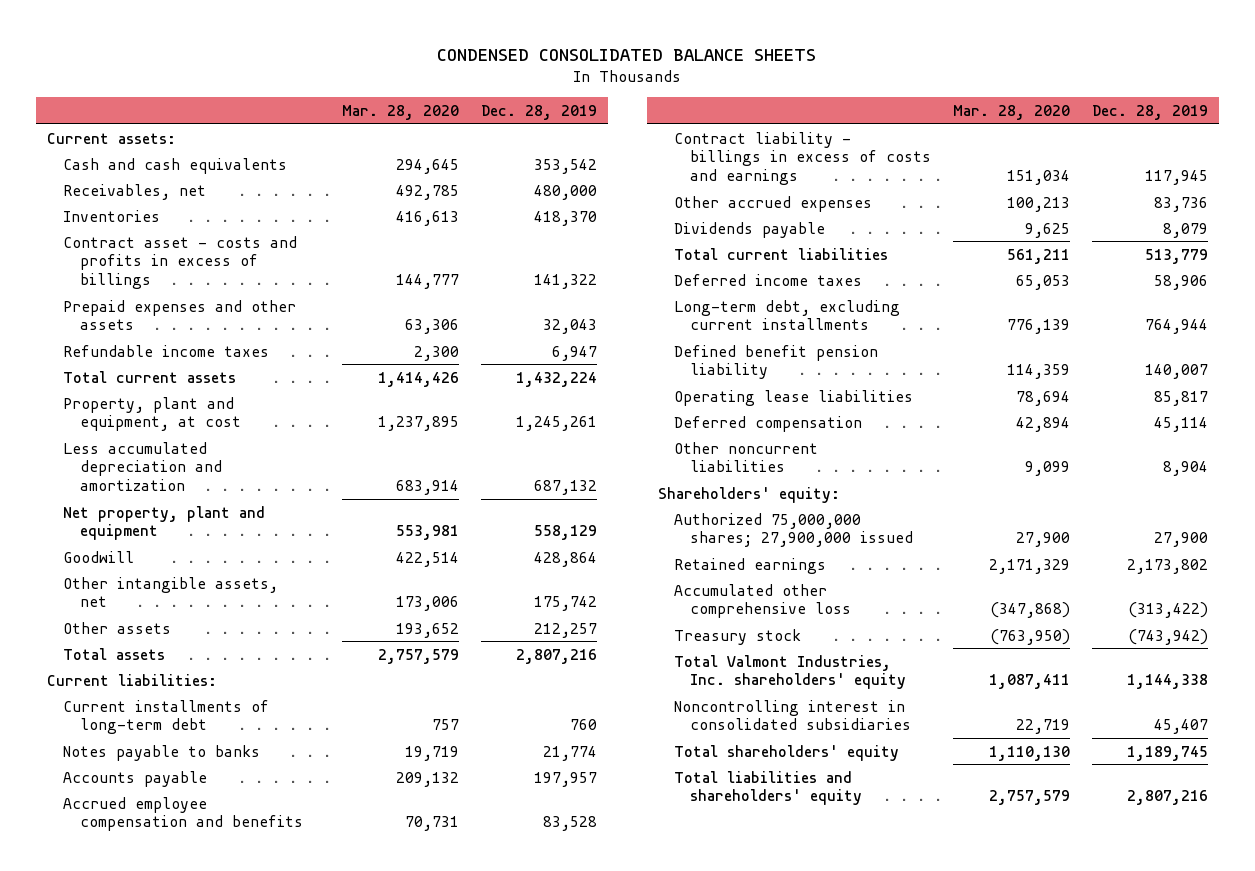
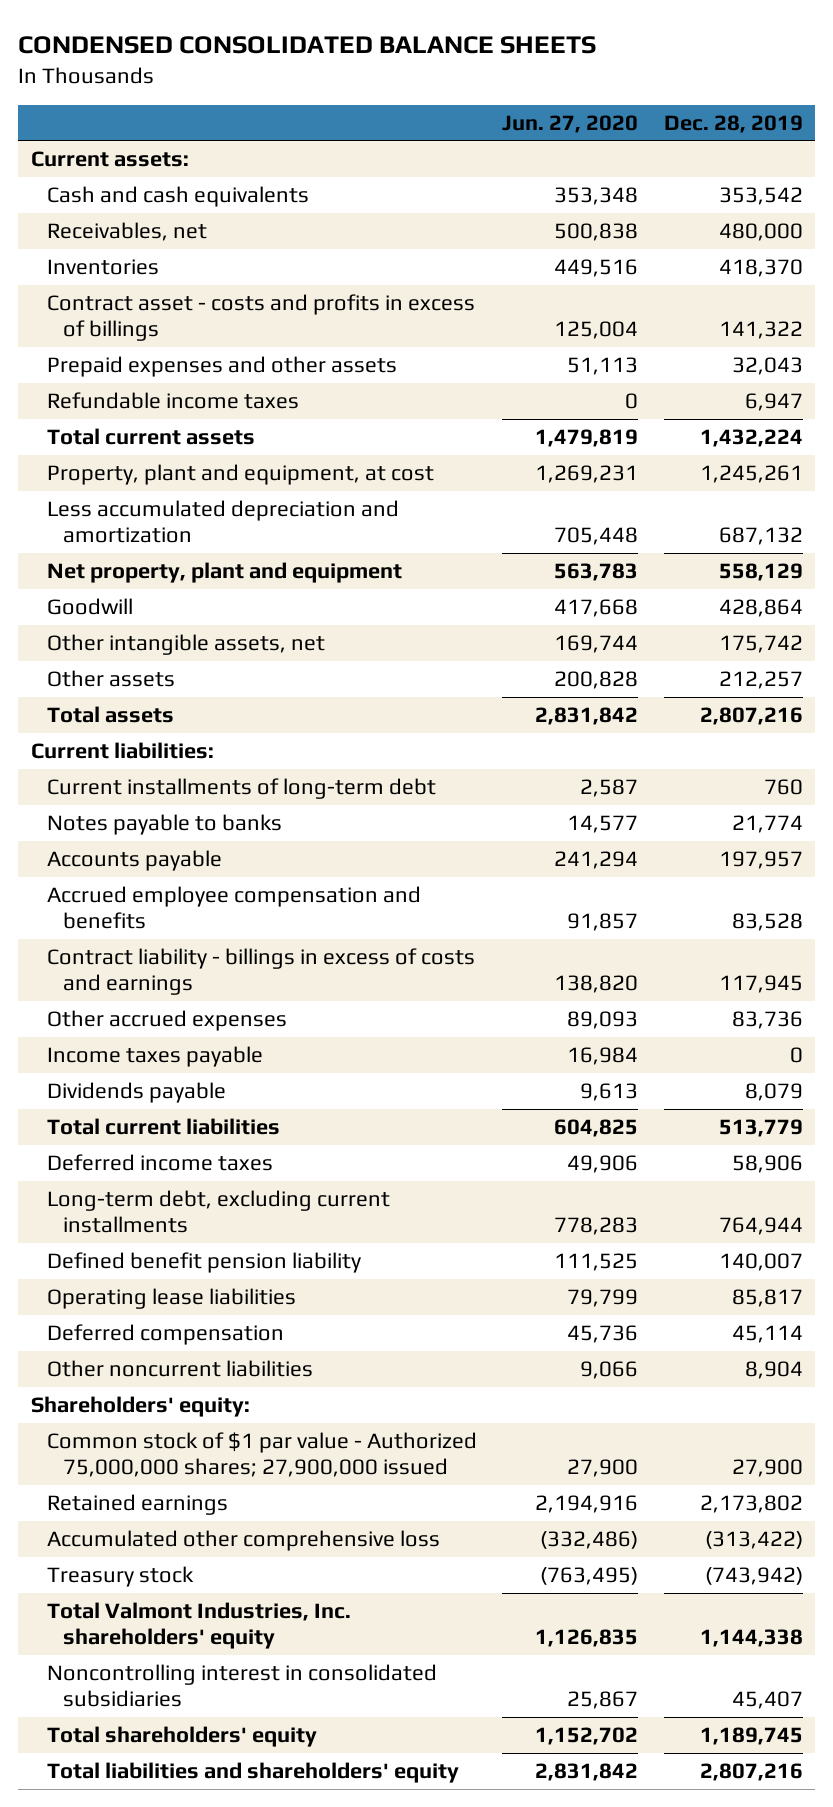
[342,104,460,120] Mar. 28, 2020 -> none
none -> [502,114,639,133] Jun. 27, 2020
none -> [47,1046,264,1068] Income taxes payable
[673,512,914,548] Authorized 75,000,000 shares; 27,900,000 issued -> [47,1432,478,1478] Common stock of $1 par value - Authorized 75,000,000 shares; 27,900,000 issued

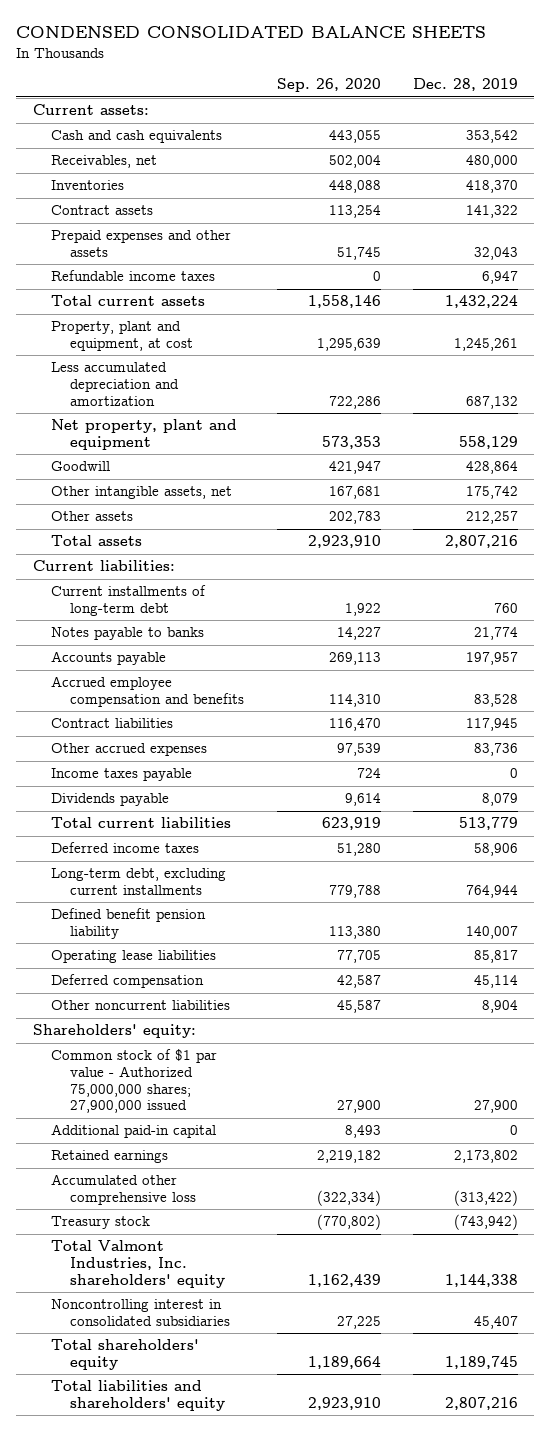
[502,114,639,133] Jun. 27, 2020 -> none
none -> [276,78,381,93] Sep. 26, 2020
[47,294,476,342] Contract asset - costs and profits in excess of billings -> [51,205,154,216] Contract assets
[47,948,476,996] Contract liability - billings in excess of costs and earnings -> [51,718,174,729] Contract liabilities
none -> [51,1124,217,1139] Additional paid-in capital

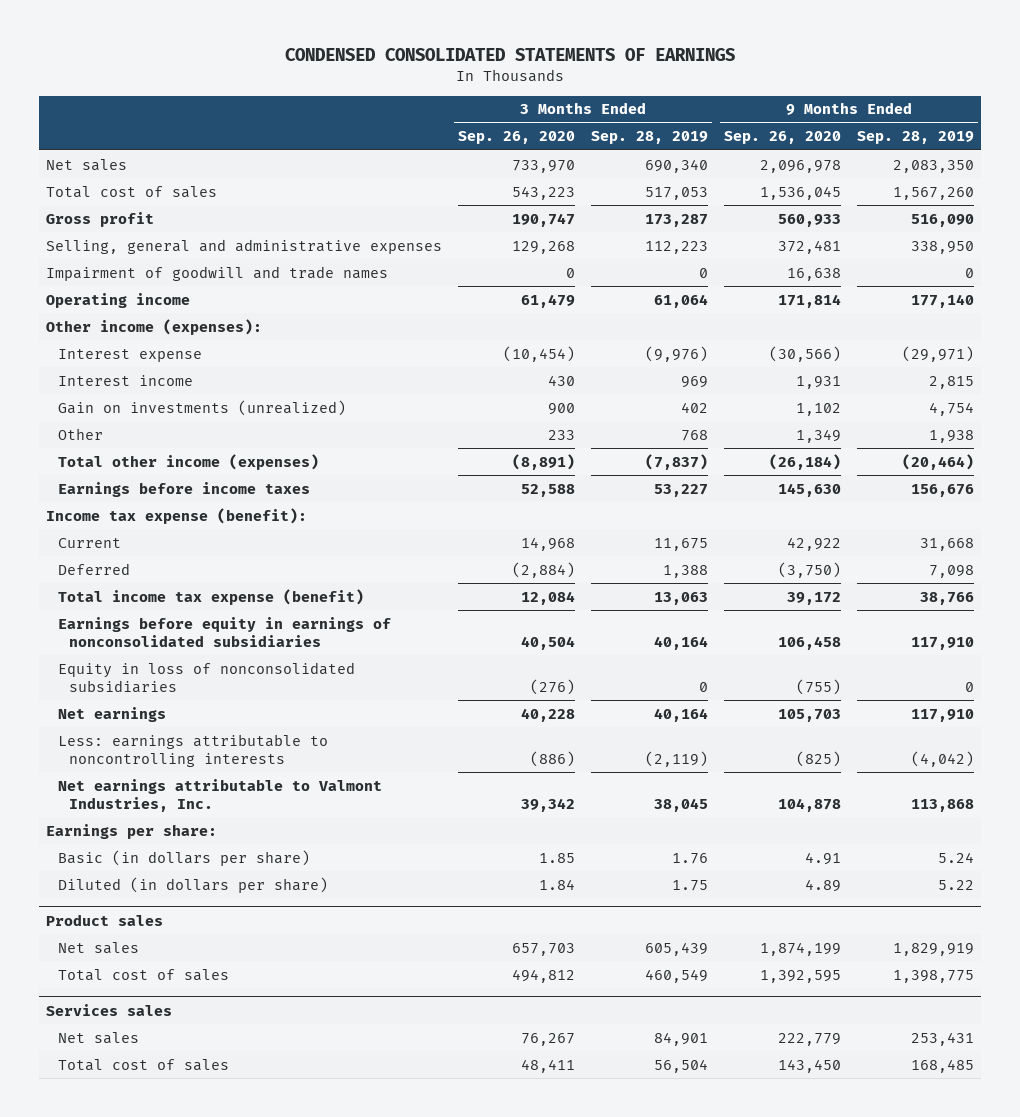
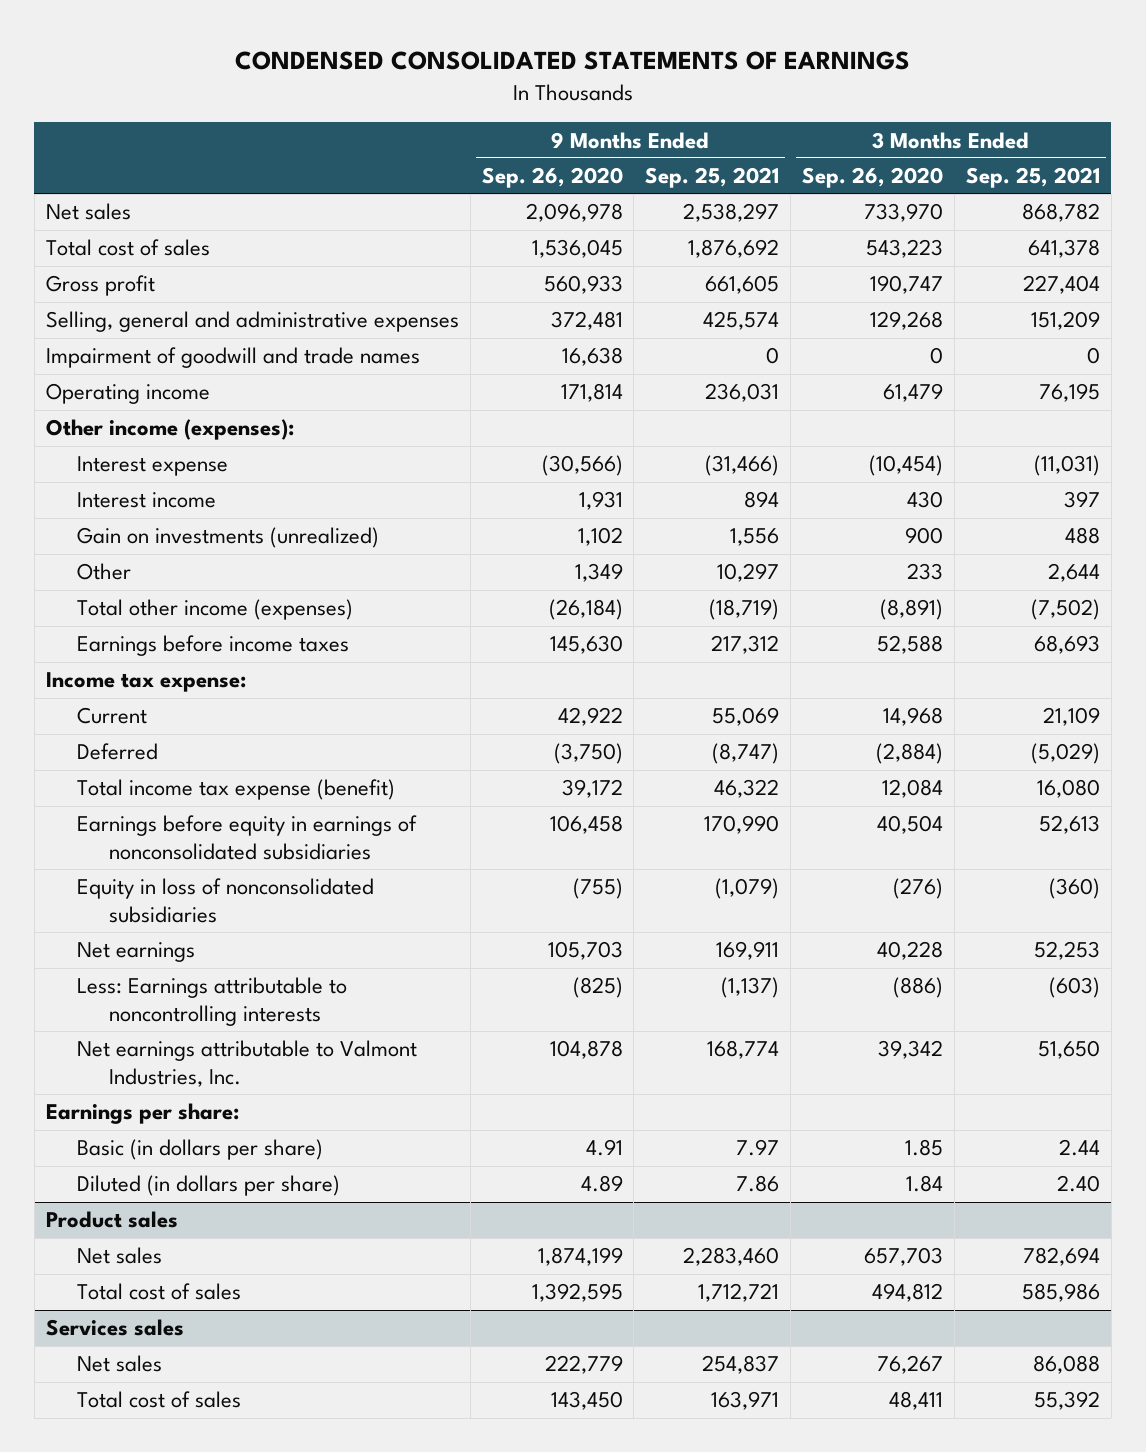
[591,131,709,145] Sep. 28, 2019 -> none
[856,131,974,145] Sep. 28, 2019 -> none
none -> [645,167,780,189] Sep. 25, 2021
none -> [965,167,1100,189] Sep. 25, 2021
[46,507,308,524] Income tax expense (benefit): -> [45,672,246,693] Income tax expense:
[57,733,328,767] Less: earnings attributable to noncontrolling interests -> [77,977,348,1026] Less: Earnings attributable to noncontrolling interests

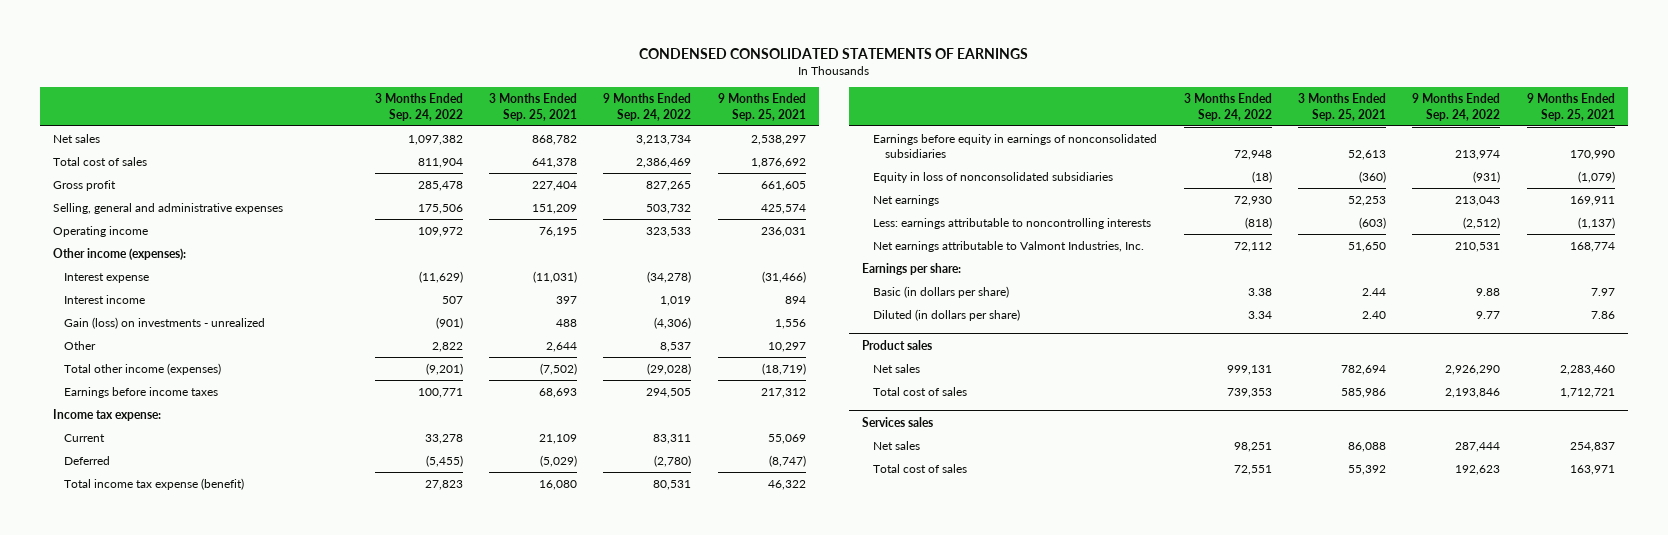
[481,167,623,189] Sep. 26, 2020 -> none
[802,167,944,189] Sep. 26, 2020 -> none
none -> [374,93,463,121] 3 Months Ended Sep. 24, 2022
none -> [603,93,692,121] 9 Months Ended Sep. 24, 2022
[45,347,420,369] Impairment of goodwill and trade names -> none
[77,527,380,549] Gain on investments (unrealized) -> [64,316,266,329] Gain (loss) on investments - unrealized
[77,977,348,1026] Less: Earnings attributable to noncontrolling interests -> [873,217,1152,229] Less: earnings attributable to noncontrolling interests

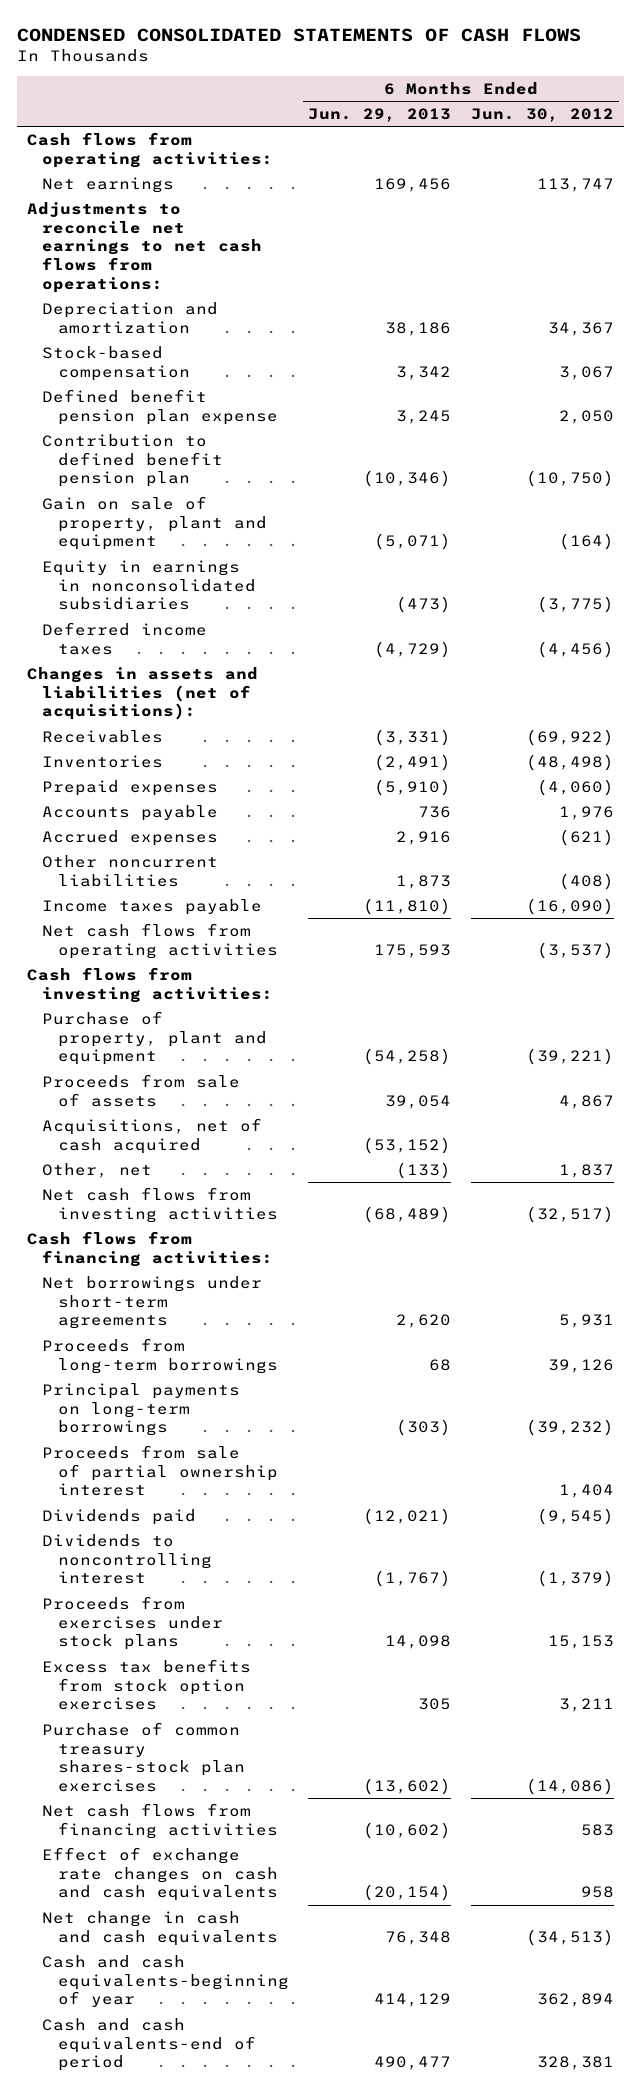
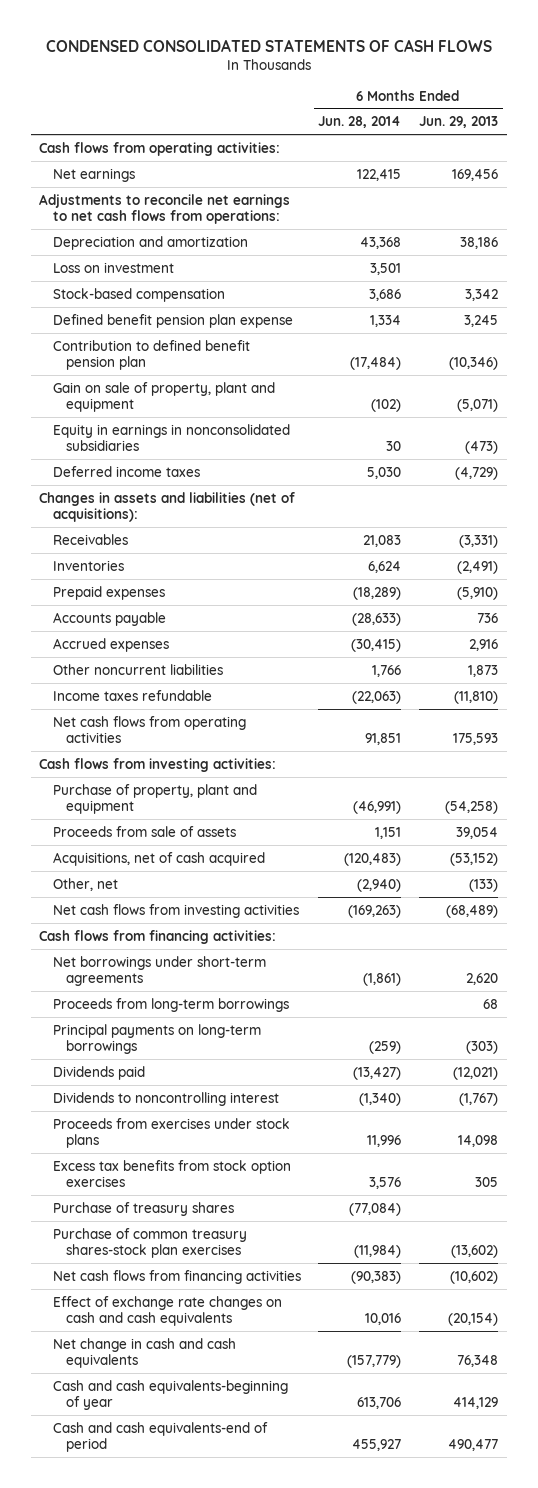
[471,107,615,122] Jun. 30, 2012 -> none
none -> [318,116,402,129] Jun. 28, 2014
none -> [52,261,174,273] Loss on investment
[42,898,263,915] Income taxes payable -> [52,689,212,701] Income taxes refundable
[42,1444,278,1497] Proceeds from sale of partial ownership interest -> none
none -> [52,1201,234,1216] Purchase of treasury shares

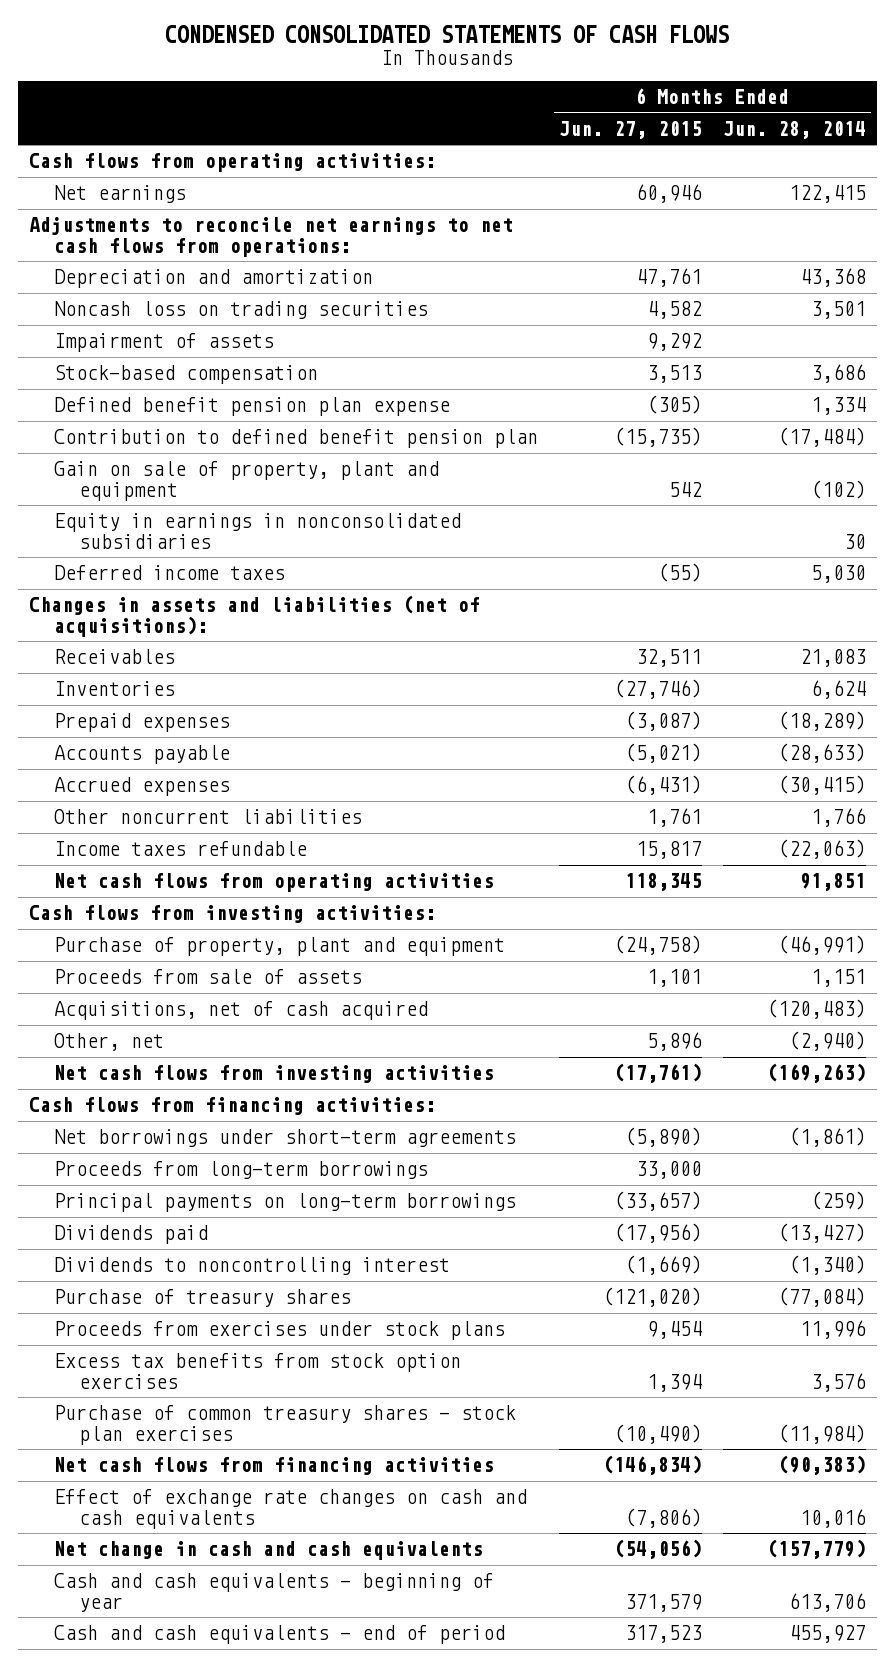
[419,116,499,129] Jun. 29, 2013 -> none
none -> [558,120,702,139] Jun. 27, 2015
[52,261,174,273] Loss on investment -> [53,301,428,320] Noncash loss on trading securities
none -> [53,333,274,353] Impairment of assets
[52,1201,234,1216] Purchase of treasury shares -> [53,1289,351,1308] Purchase of treasury shares
[52,1227,247,1259] Purchase of common treasury shares-stock plan exercises -> [53,1405,516,1445] Purchase of common treasury shares - stock plan exercises
[52,1379,288,1411] Cash and cash equivalents-beginning of year -> [53,1573,494,1612] Cash and cash equivalents - beginning of year
[52,1421,268,1453] Cash and cash equivalents-end of period -> [53,1625,505,1645] Cash and cash equivalents - end of period

